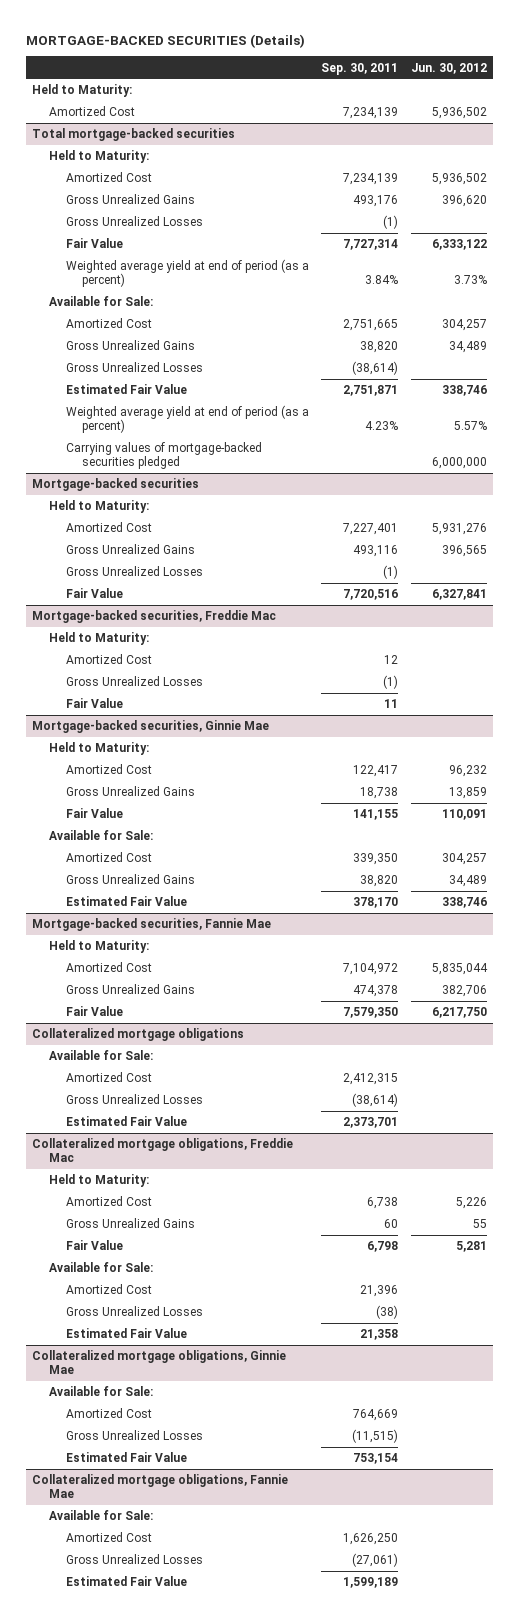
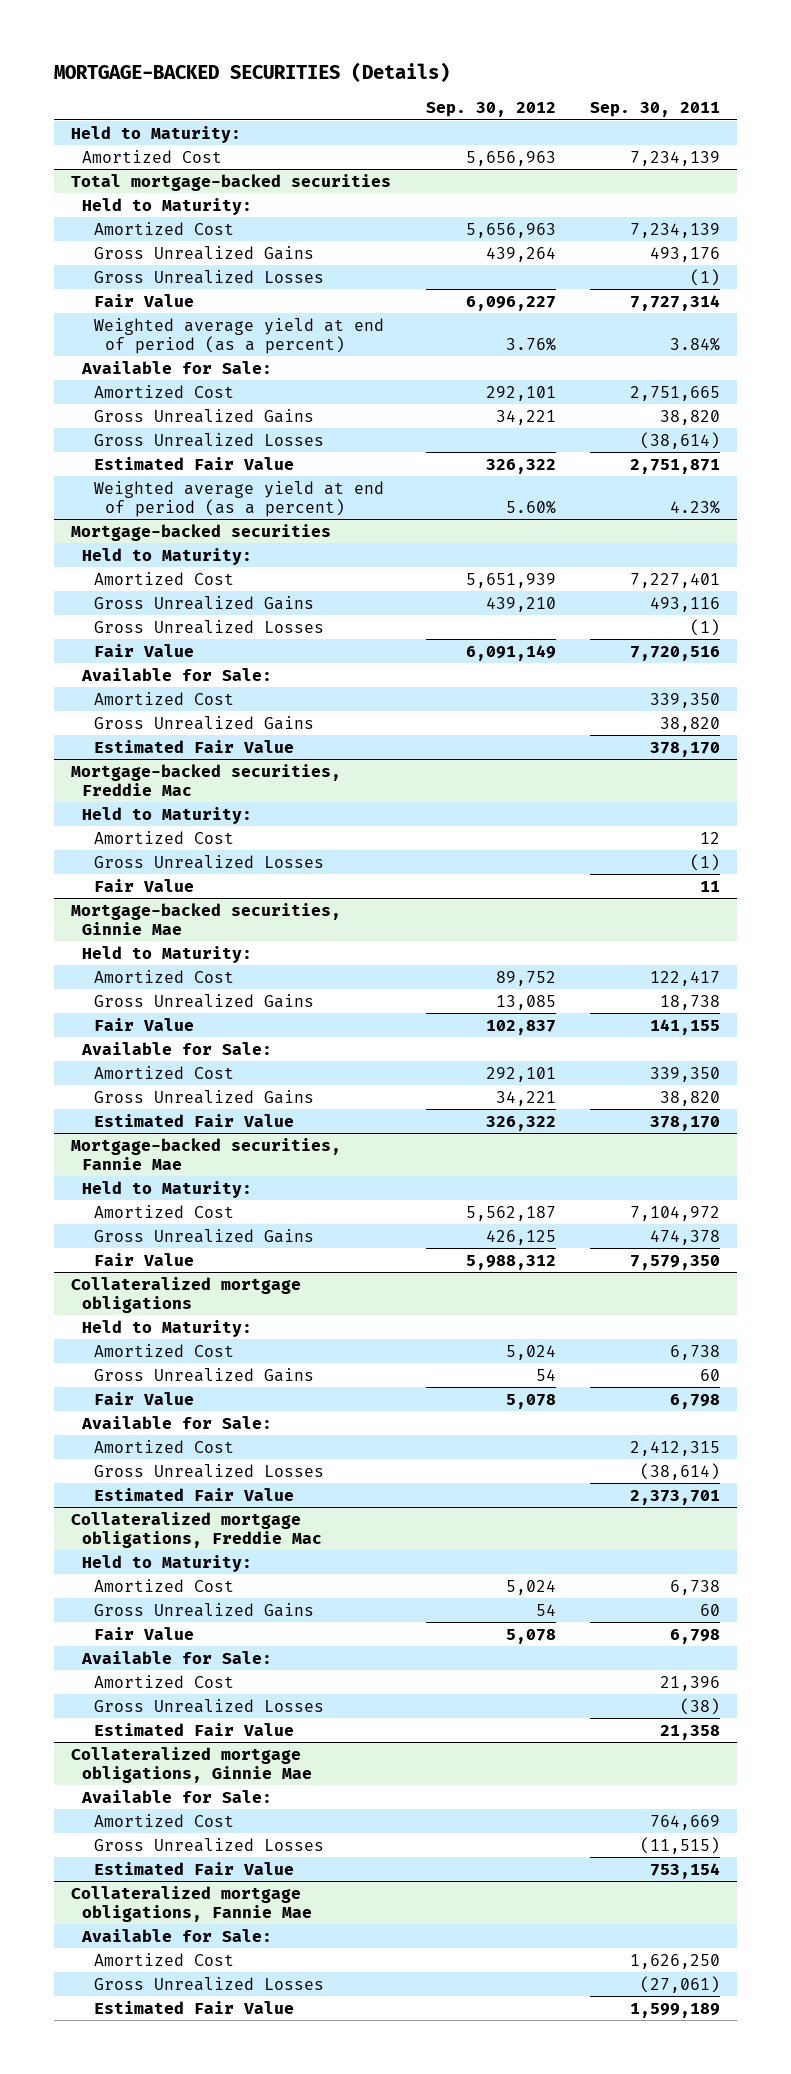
[410,62,487,74] Jun. 30, 2012 -> none
none -> [425,101,556,117] Sep. 30, 2012
[65,442,262,470] Carrying values of mortgage-backed securities pledged -> none
none -> [81,667,273,681] Available for Sale:
none -> [93,691,234,705] Amortized Cost
none -> [93,715,314,730] Gross Unrealized Gains
none -> [93,739,294,753] Estimated Fair Value
none -> [82,1319,253,1337] Held to Maturity:
none -> [93,1343,234,1357] Amortized Cost
none -> [93,1367,314,1382] Gross Unrealized Gains
none -> [93,1391,194,1405] Fair Value

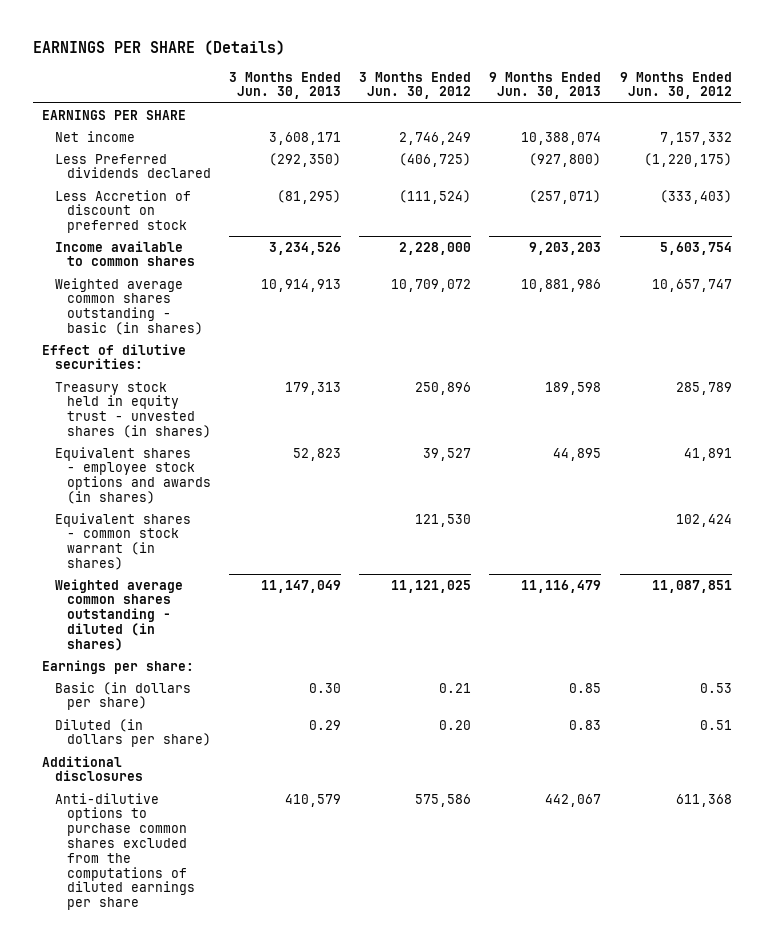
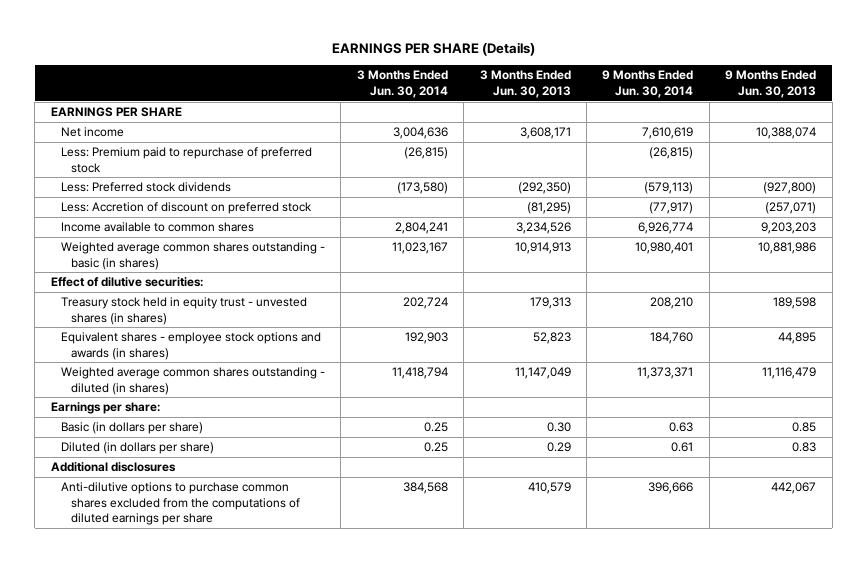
[359,71,472,100] 3 Months Ended Jun. 30, 2012 -> none
[619,71,732,100] 9 Months Ended Jun. 30, 2012 -> none
none -> [356,70,448,98] 3 Months Ended Jun. 30, 2014
none -> [602,70,694,98] 9 Months Ended Jun. 30, 2014
none -> [60,147,312,173] Less: Premium paid to repurchase of preferred stock
[54,153,212,179] Less Preferred dividends declared -> [60,182,231,193] Less: Preferred stock dividends
[54,189,191,234] Less Accretion of discount on preferred stock -> [60,202,312,215] Less: Accretion of discount on preferred stock
[54,512,191,570] Equivalent shares - common stock warrant (in shares) -> none

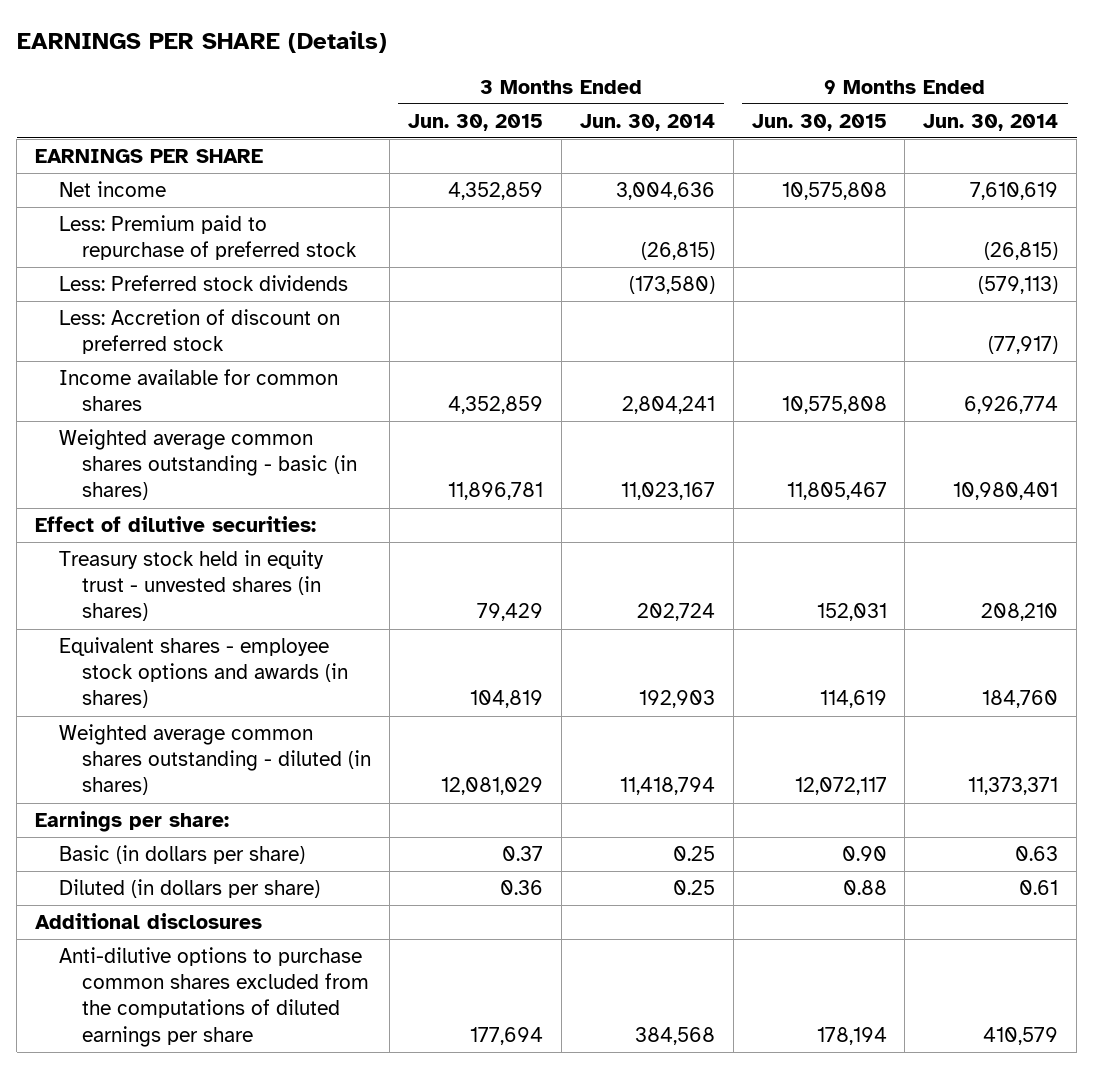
[479,70,571,98] 3 Months Ended Jun. 30, 2013 -> none
[725,70,817,98] 9 Months Ended Jun. 30, 2013 -> none
none -> [407,113,543,131] Jun. 30, 2015
none -> [751,113,887,131] Jun. 30, 2015
[60,222,254,233] Income available to common shares -> [58,369,338,412] Income available for common shares
[648,482,694,495] 396,666 -> [983,1026,1059,1045] 410,579

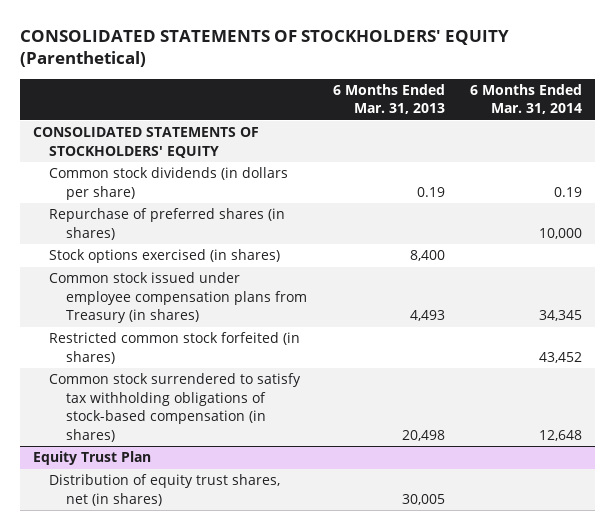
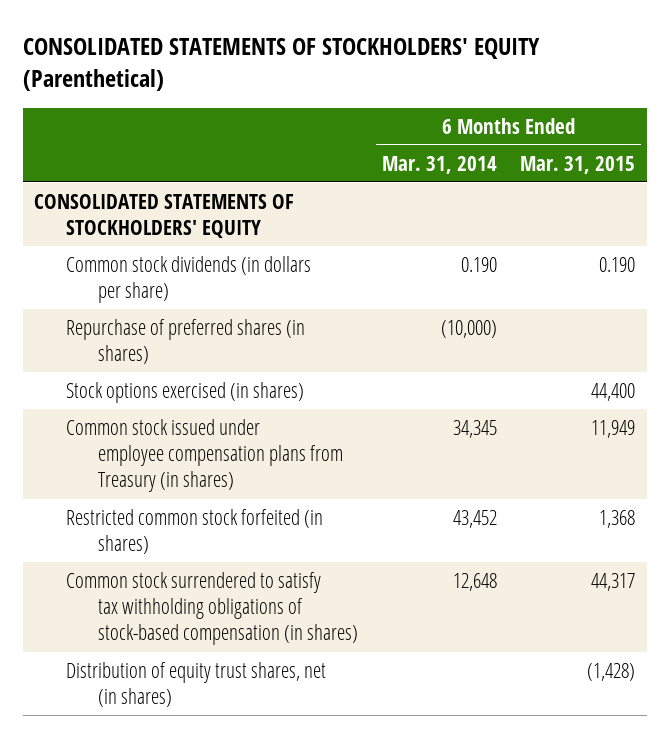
[332,84,445,115] 6 Months Ended Mar. 31, 2013 -> none
none -> [520,155,636,174] Mar. 31, 2015
[554,186,583,197] 0.19 -> [460,256,497,272] 0.190
[539,227,583,239] 10,000 -> [440,319,497,338] (10,000)
[32,451,151,466] Equity Trust Plan -> none

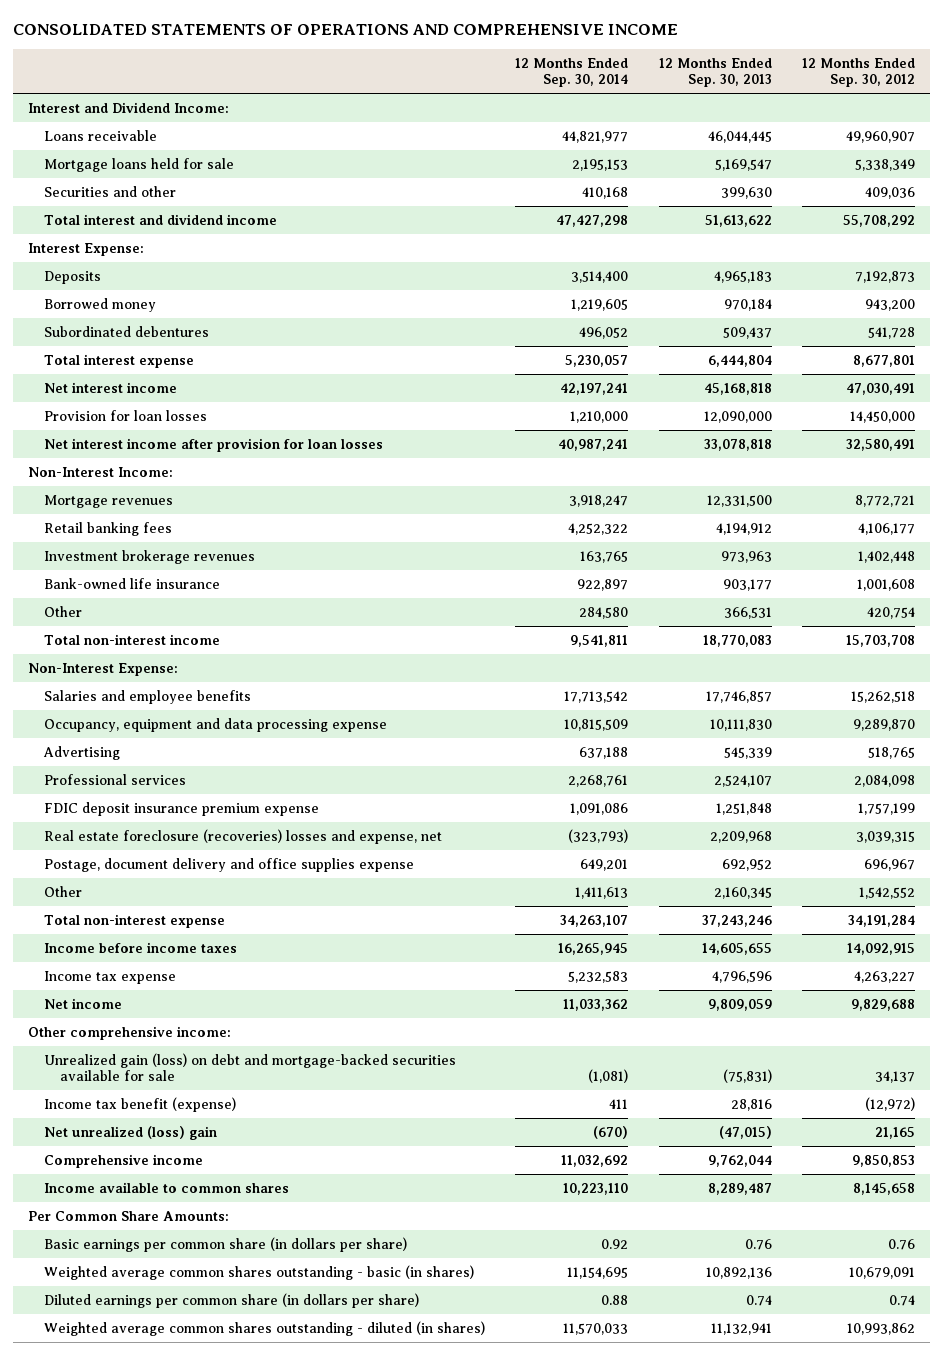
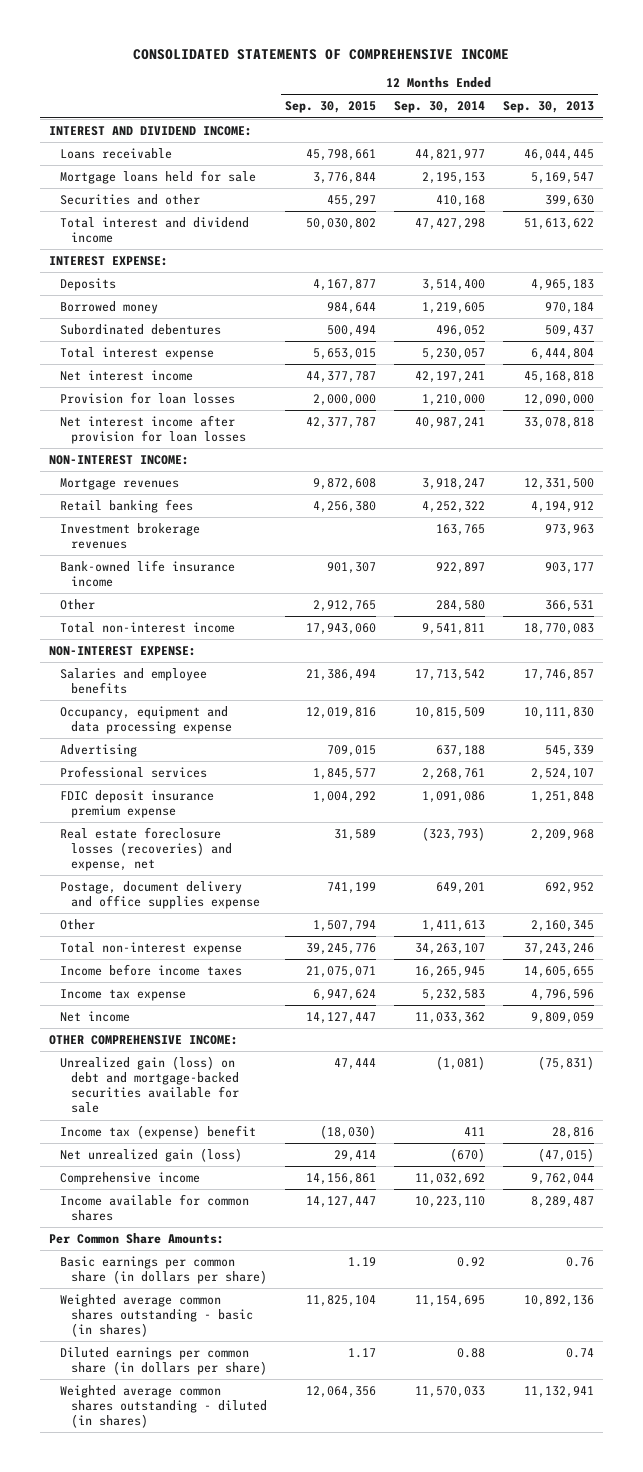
[12,23,678,35] CONSOLIDATED STATEMENTS OF OPERATIONS AND COMPREHENSIVE INCOME -> [133,49,510,61] CONSOLIDATED STATEMENTS OF COMPREHENSIVE INCOME
[802,57,916,88] 12 Months Ended Sep. 30, 2012 -> none
none -> [285,101,377,114] Sep. 30, 2015
[27,101,229,113] Interest and Dividend Income: -> [49,125,253,136] INTEREST AND DIVIDEND INCOME:
[27,242,144,256] Interest Expense: -> [49,255,169,266] INTEREST EXPENSE:
[27,466,173,477] Non-Interest Income: -> [49,454,190,465] NON-INTEREST INCOME:
[44,577,221,589] Bank-owned life insurance -> [60,559,236,588] Bank-owned life insurance income
[27,662,178,676] Non-Interest Expense: -> [49,645,197,656] NON-INTEREST EXPENSE:
[44,828,443,844] Real estate foreclosure (recoveries) losses and expense, net -> [60,826,233,872] Real estate foreclosure losses (recoveries) and expense, net
[27,1025,231,1040] Other comprehensive income: -> [49,1034,239,1045] OTHER COMPREHENSIVE INCOME:
[44,1096,237,1112] Income tax benefit (expense) -> [60,1124,257,1139] Income tax (expense) benefit
[44,1125,218,1140] Net unrealized (loss) gain -> [60,1147,243,1162] Net unrealized gain (loss)
[44,1181,290,1193] Income available to common shares -> [60,1193,250,1222] Income available for common shares

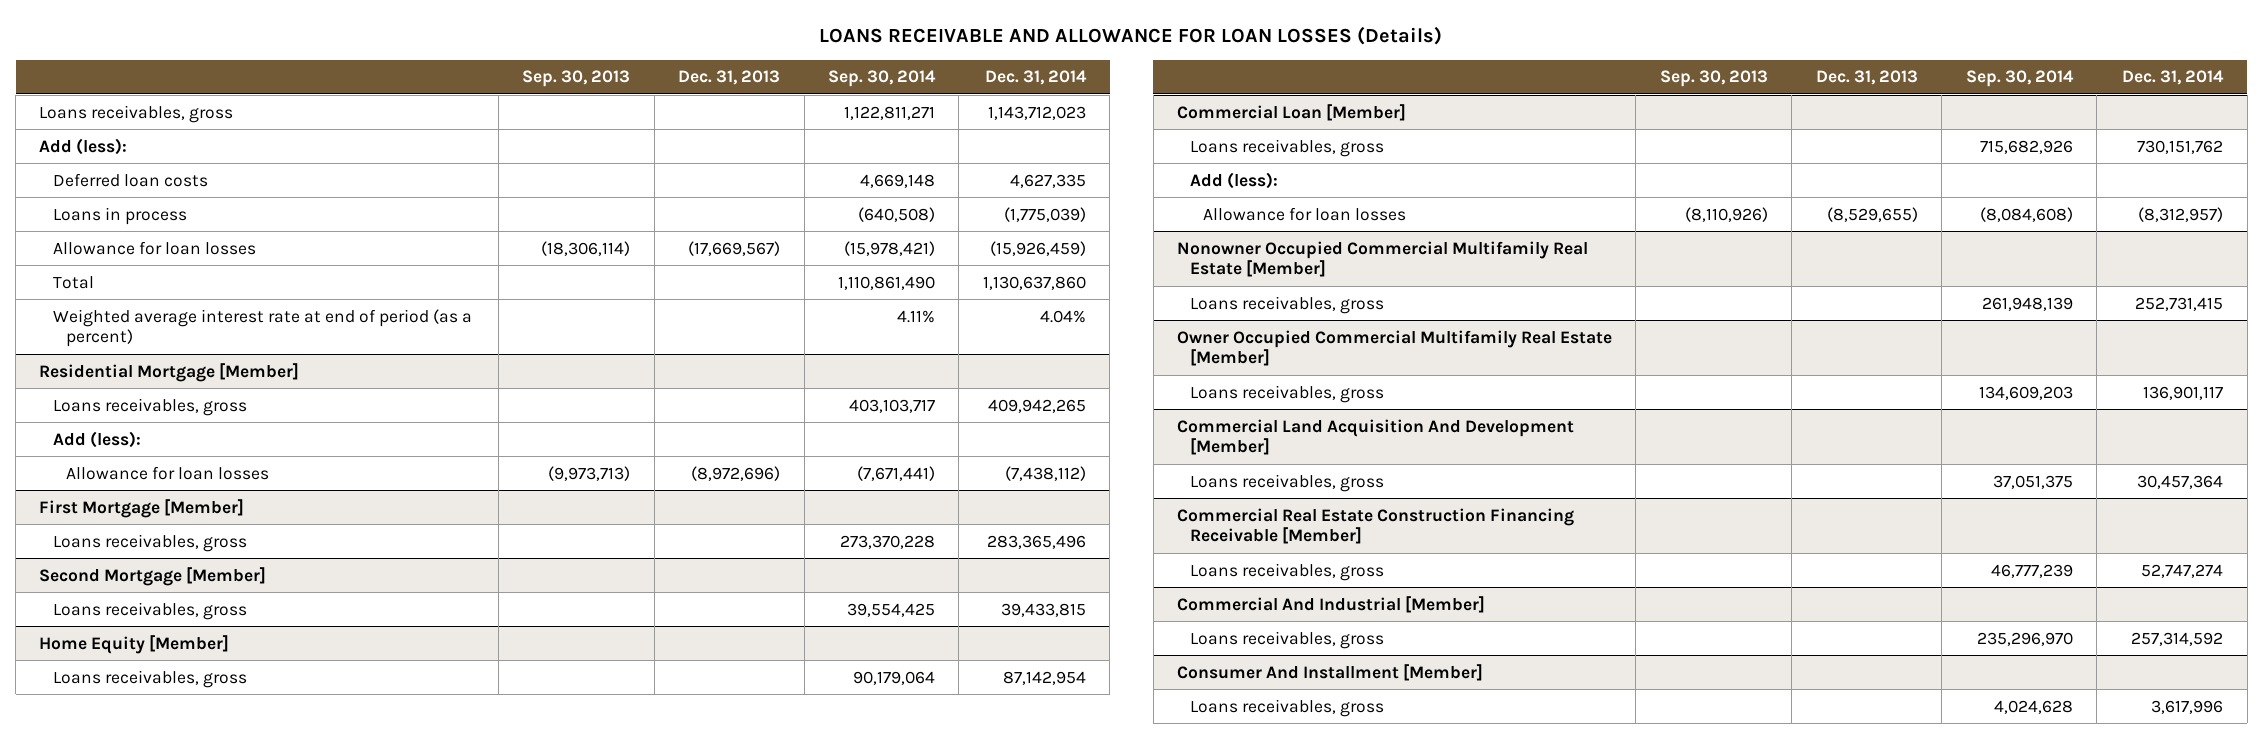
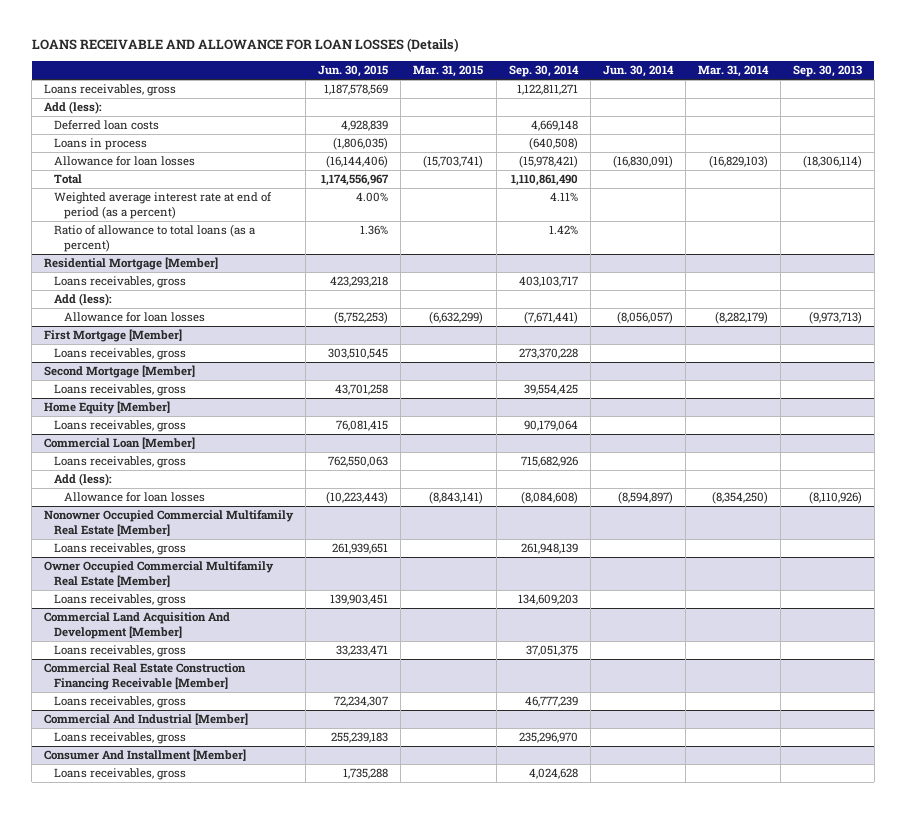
[678,70,781,86] Dec. 31, 2013 -> none
[984,70,1087,86] Dec. 31, 2014 -> none
none -> [318,64,389,77] Jun. 30, 2015
none -> [413,64,484,77] Mar. 31, 2015
none -> [602,64,674,77] Jun. 30, 2014
none -> [697,64,769,77] Mar. 31, 2014
none -> [53,224,255,252] Ratio of allowance to total loans (as a percent)

